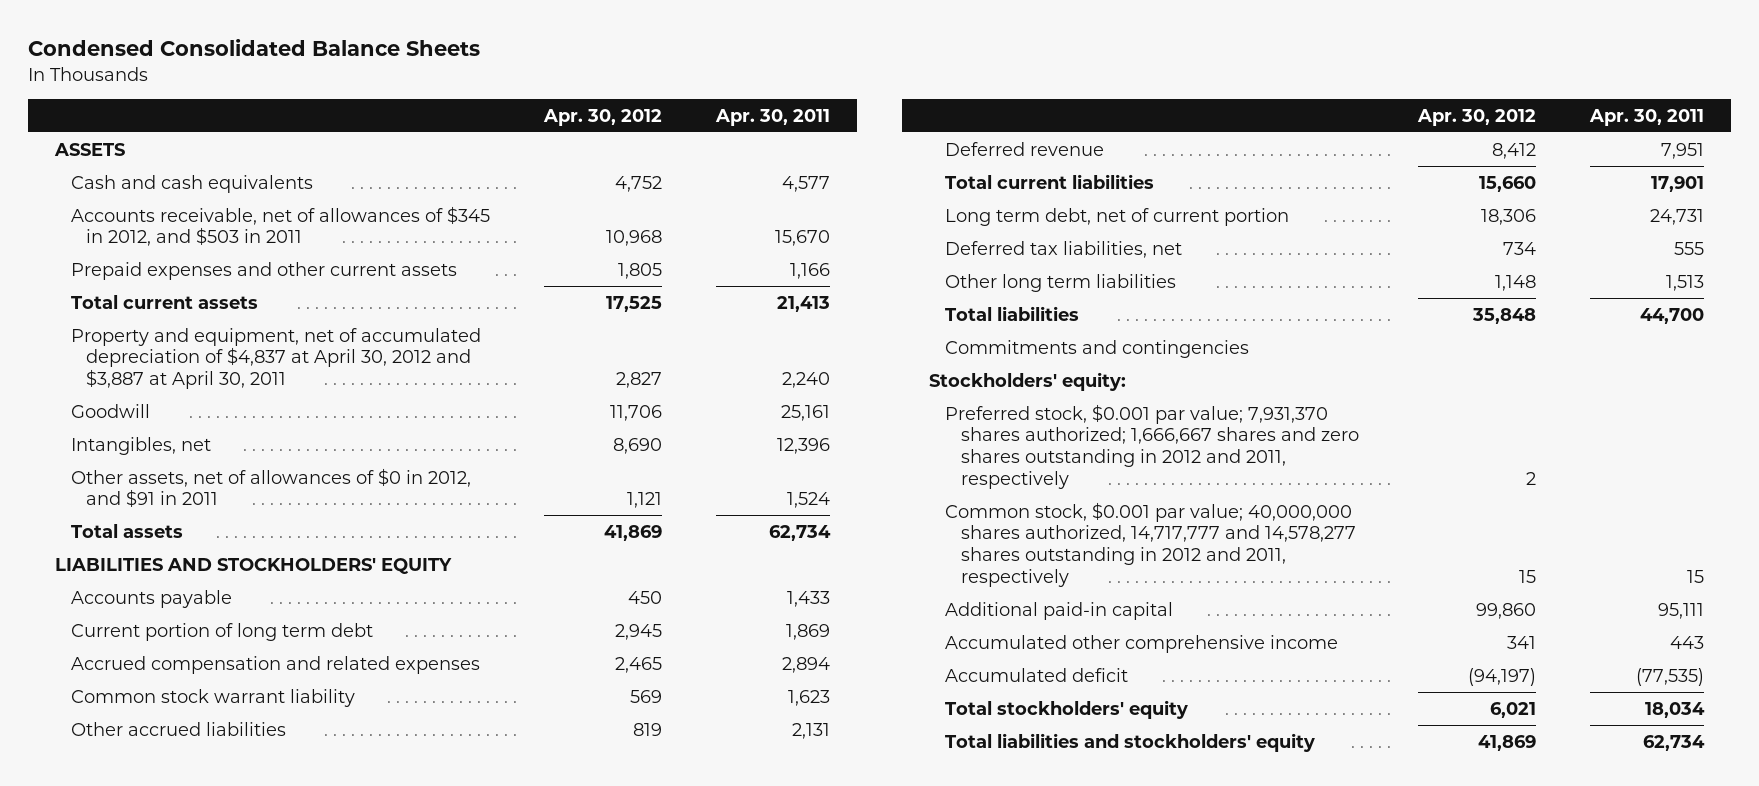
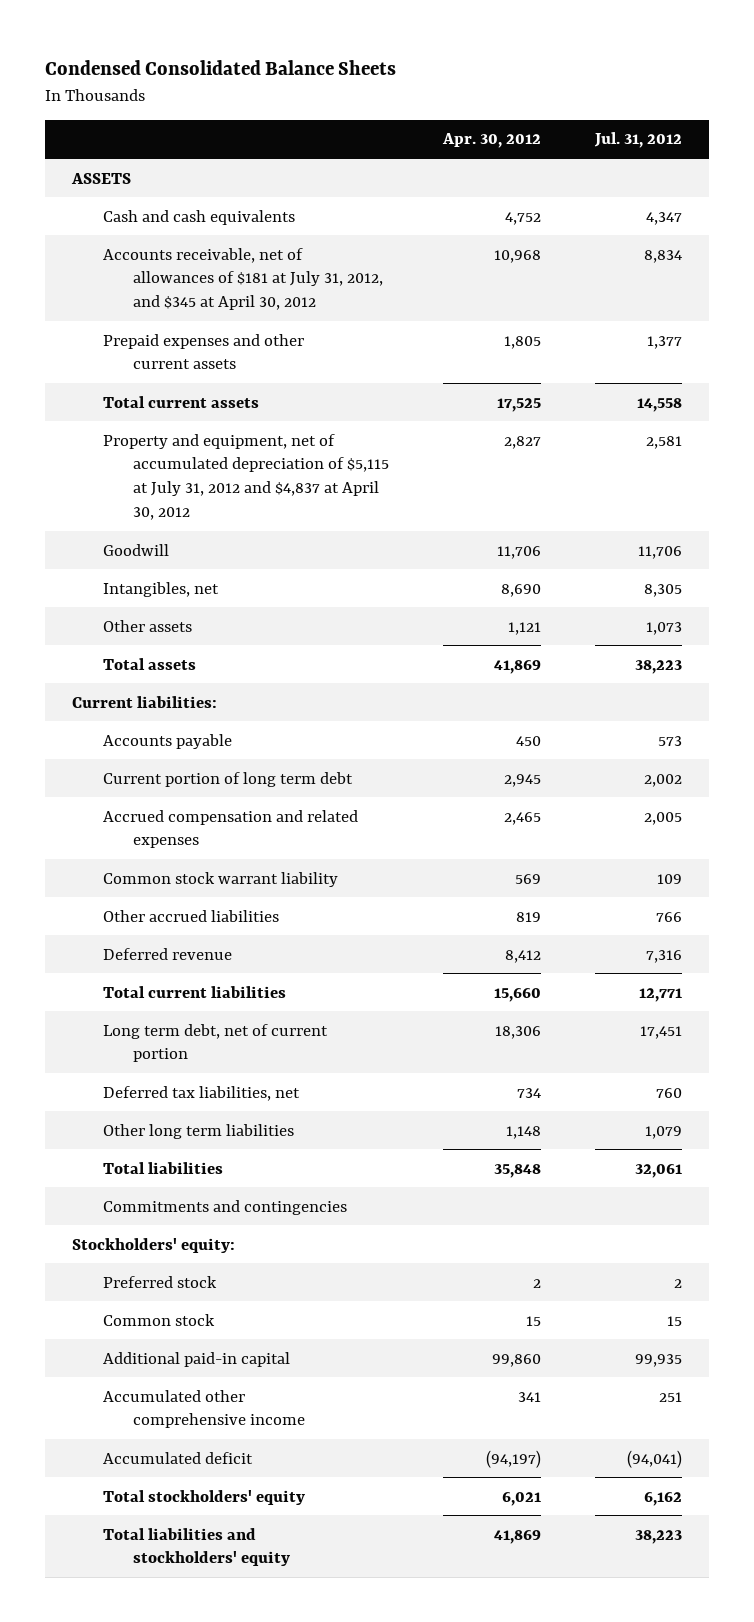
[714,108,830,126] Apr. 30, 2011 -> none
none -> [594,132,683,149] Jul. 31, 2012
[70,205,490,247] Accounts receivable, net of allowances of $345 in 2012, and $503 in 2011 -> [102,247,384,311] Accounts receivable, net of allowances of $181 at July 31, 2012, and $345 at April 30, 2012
[70,327,481,390] Property and equipment, net of accumulated depreciation of $4,837 at April 30, 2012 and $3,887 at April 30, 2011 -> [102,433,390,521] Property and equipment, net of accumulated depreciation of $5,115 at July 31, 2012 and $4,837 at April 30, 2012
[70,467,471,508] Other assets, net of allowances of $0 in 2012, and $91 in 2011 -> [102,619,192,632] Other assets
[55,557,453,574] LIABILITIES AND STOCKHOLDERS' EQUITY -> none
none -> [72,695,218,708] Current liabilities:
[945,403,1359,490] Preferred stock, $0.001 par value; 7,931,370 shares authorized; 1,666,667 shares and zero shares outstanding in 2012 and 2011, respectively -> [102,1275,217,1288] Preferred stock
[945,501,1356,588] Common stock, $0.001 par value; 40,000,000 shares authorized, 14,717,777 and 14,578,277 shares outstanding in 2012 and 2011, respectively -> [102,1313,215,1326] Common stock

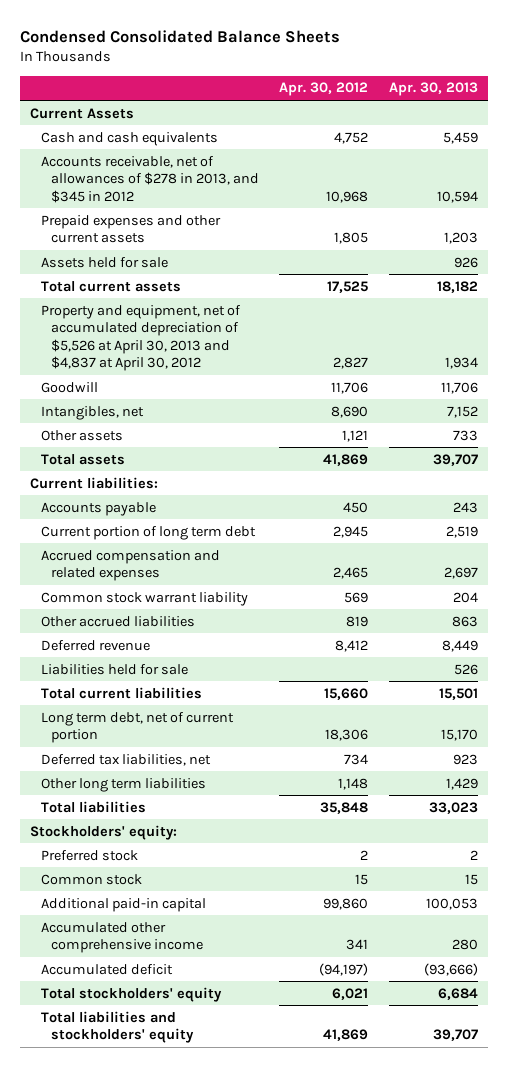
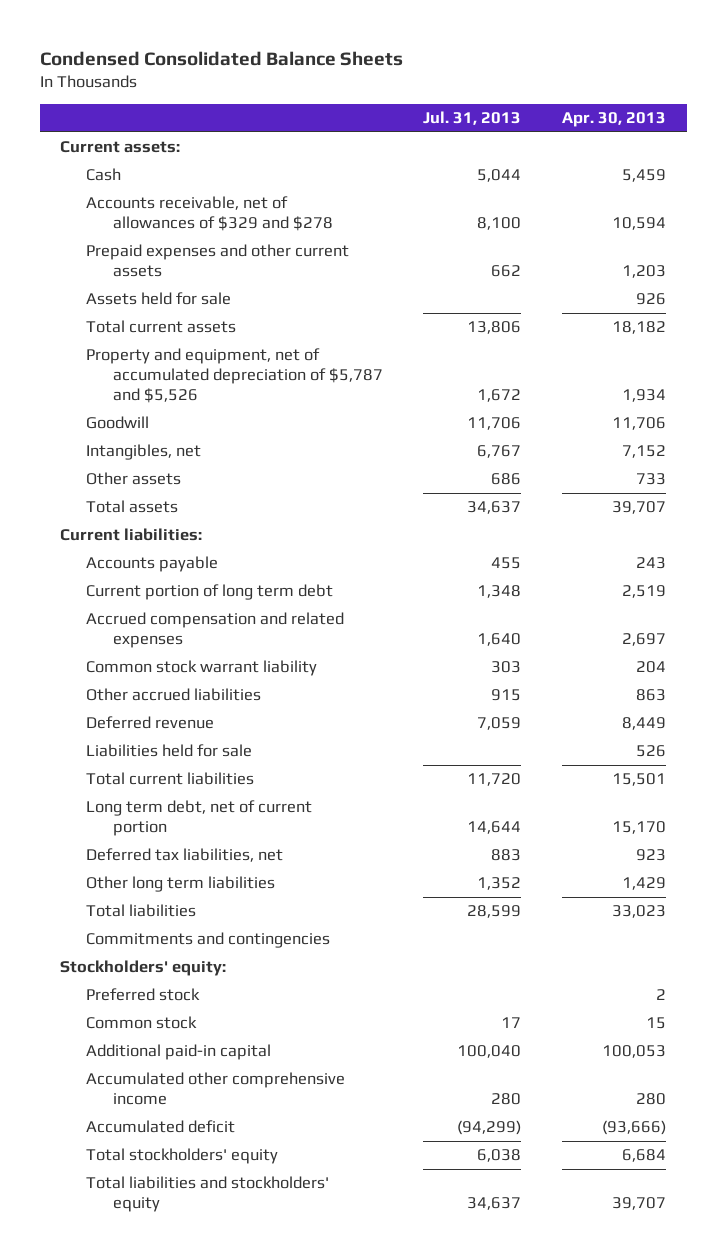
[279,82,369,97] Apr. 30, 2012 -> none
none -> [423,111,522,126] Jul. 31, 2013
[30,107,135,119] Current Assets -> [60,141,181,154] Current assets:
[40,131,218,146] Cash and cash equivalents -> [86,168,122,182] Cash
[40,155,259,203] Accounts receivable, net of allowances of $278 in 2013, and $345 in 2012 -> [86,196,333,232] Accounts receivable, net of allowances of $329 and $278
[40,304,241,372] Property and equipment, net of accumulated depreciation of $5,526 at April 30, 2013 and $4,837 at April 30, 2012 -> [86,348,383,404] Property and equipment, net of accumulated depreciation of $5,787 and $5,526
none -> [86,932,331,949] Commitments and contingencies

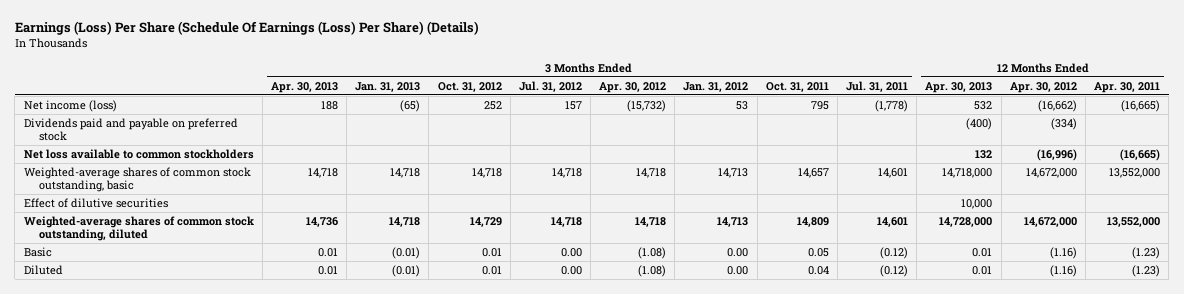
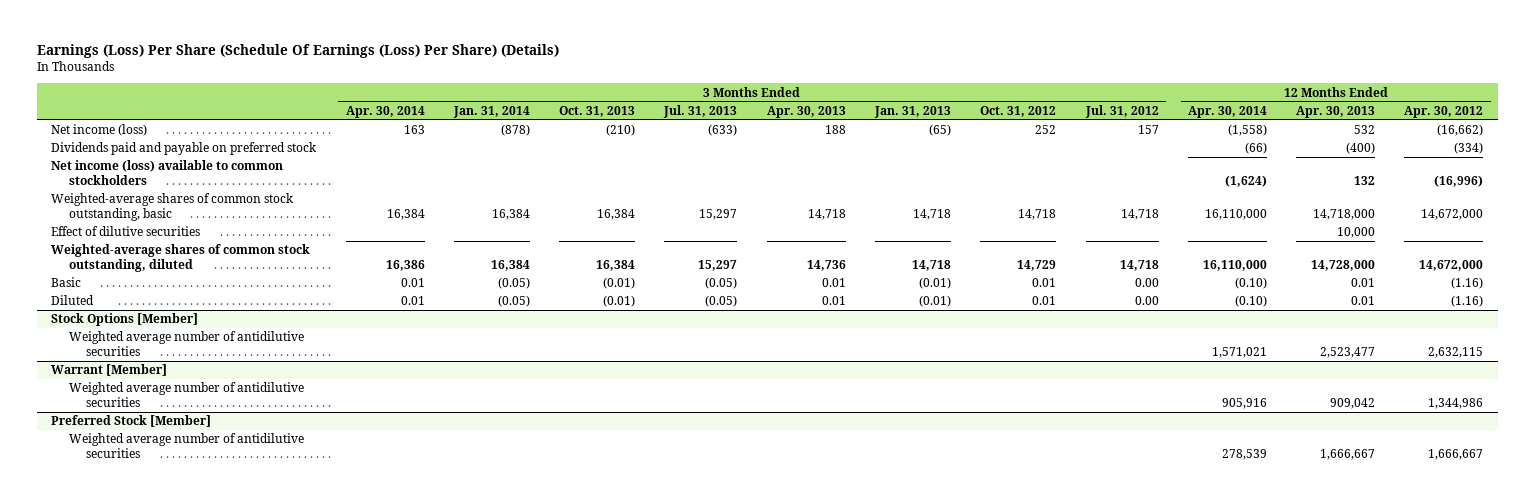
[599,81,667,93] Apr. 30, 2012 -> none
[683,81,749,92] Jan. 31, 2012 -> none
[765,81,829,92] Oct. 31, 2011 -> none
[846,80,909,92] Jul. 31, 2011 -> none
[1093,81,1160,93] Apr. 30, 2011 -> none
none -> [345,105,425,118] Apr. 30, 2014
none -> [452,105,530,118] Jan. 31, 2014
none -> [559,105,636,117] Oct. 31, 2013
none -> [663,104,738,118] Jul. 31, 2013
none -> [1187,105,1267,118] Apr. 30, 2014
[23,149,254,160] Net loss available to common stockholders -> [51,160,284,185] Net income (loss) available to common stockholders
none -> [51,313,199,327] Stock Options [Member]
none -> [68,331,304,356] Weighted average number of antidilutive securities
none -> [51,364,168,377] Warrant [Member]
none -> [68,382,304,407] Weighted average number of antidilutive securities
none -> [51,415,212,428] Preferred Stock [Member]
none -> [68,433,304,458] Weighted average number of antidilutive securities

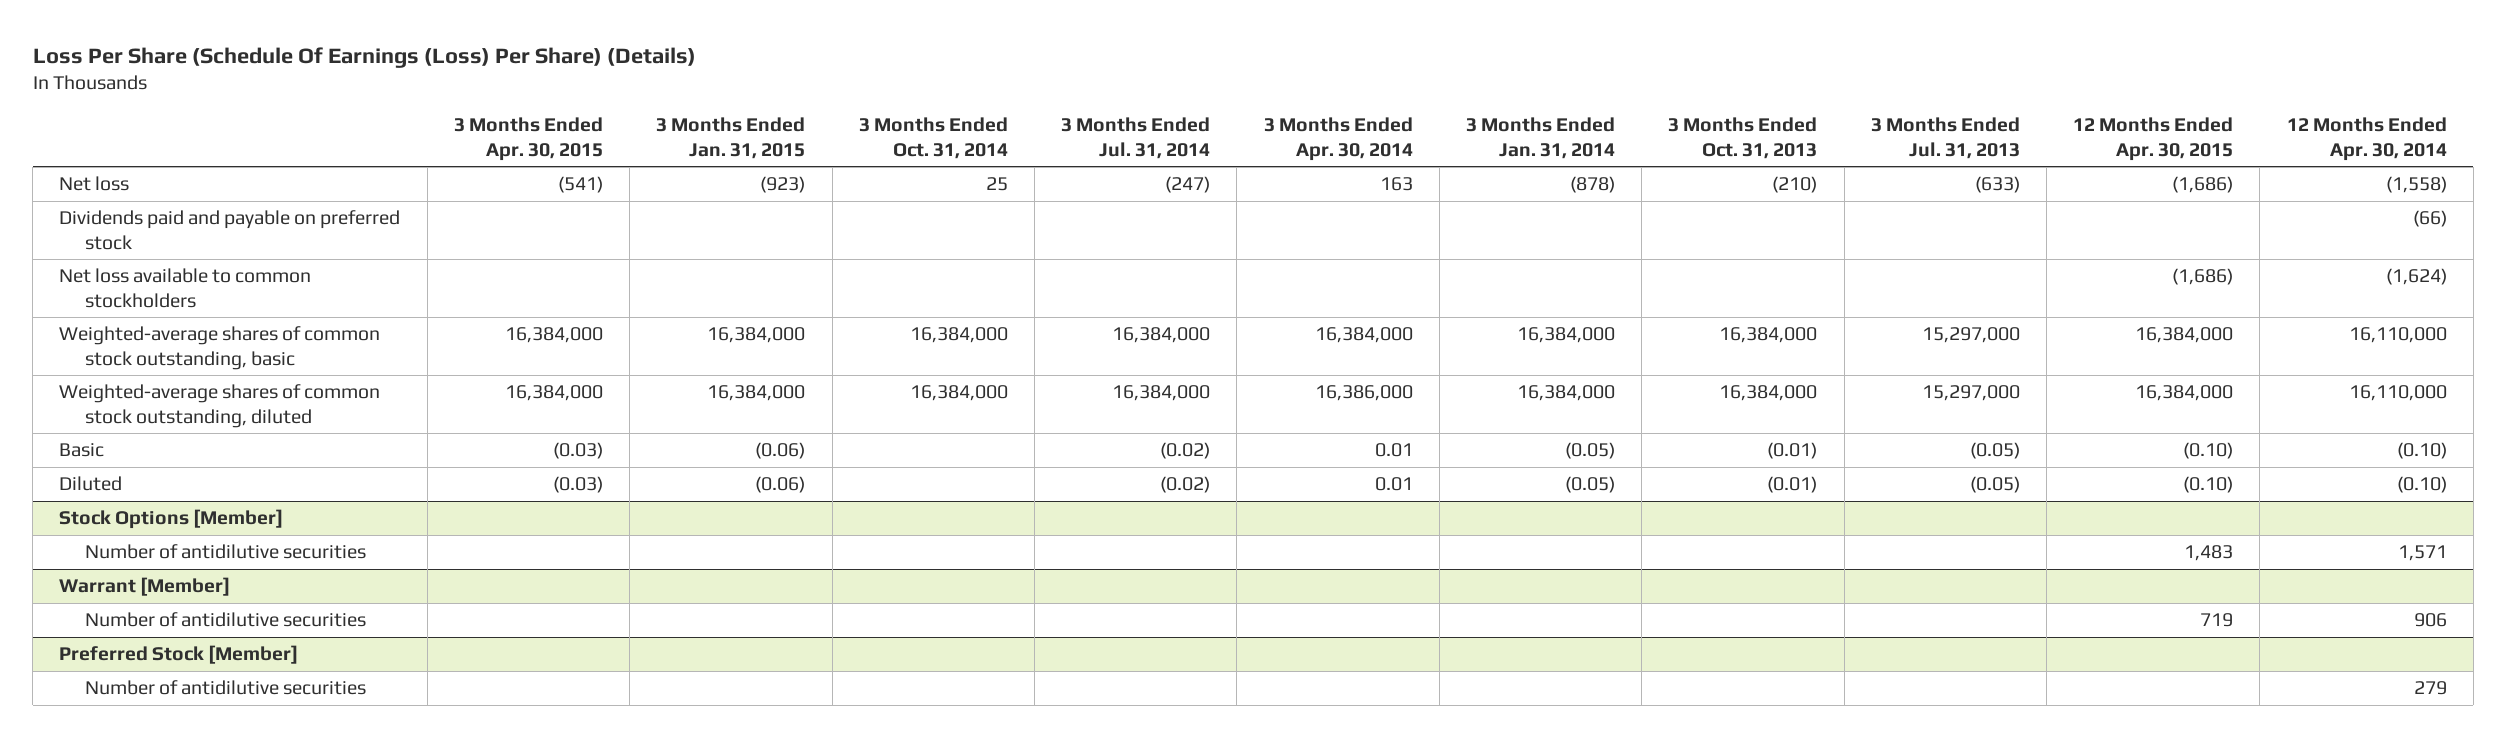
[36,44,559,59] Earnings (Loss) Per Share (Schedule Of Earnings (Loss) Per Share) (Details) -> [32,46,696,68] Loss Per Share (Schedule Of Earnings (Loss) Per Share) (Details)
[766,105,846,118] Apr. 30, 2013 -> none
[874,105,952,118] Jan. 31, 2013 -> none
[980,105,1057,117] Oct. 31, 2012 -> none
[1084,104,1159,118] Jul. 31, 2012 -> none
[1296,105,1376,118] Apr. 30, 2013 -> none
[1404,105,1484,118] Apr. 30, 2012 -> none
none -> [453,117,603,161] 3 Months Ended Apr. 30, 2015
none -> [656,117,806,159] 3 Months Ended Jan. 31, 2015
none -> [858,117,1008,159] 3 Months Ended Oct. 31, 2014
none -> [1061,117,1211,159] 3 Months Ended Jul. 31, 2014
none -> [2073,117,2234,161] 12 Months Ended Apr. 30, 2015
[51,124,148,137] Net income (loss) -> [59,176,130,192] Net loss
[51,226,201,237] Effect of dilutive securities -> none
[51,160,284,185] Net income (loss) available to common stockholders -> [59,268,312,308] Net loss available to common stockholders
[386,208,425,220] 16,384 -> [1314,327,1413,344] 16,384,000
[491,208,530,220] 16,384 -> [1516,327,1615,344] 16,384,000
[597,208,636,220] 16,384 -> [1719,327,1818,344] 16,384,000
[699,208,738,220] 15,297 -> [1921,327,2020,344] 15,297,000
[385,259,425,271] 16,386 -> [1314,385,1413,402] 16,386,000
[490,259,530,271] 16,384 -> [1516,385,1615,402] 16,384,000
[596,259,636,271] 16,384 -> [1719,385,1818,402] 16,384,000
[698,259,738,271] 15,297 -> [1921,385,2020,402] 15,297,000
[68,331,304,356] Weighted average number of antidilutive securities -> [84,544,366,560] Number of antidilutive securities
[1211,346,1267,358] 1,571,021 -> [2397,545,2447,562] 1,571
[68,382,304,407] Weighted average number of antidilutive securities -> [84,612,366,628] Number of antidilutive securities
[1221,397,1267,409] 905,916 -> [2413,613,2447,628] 906
[68,433,304,458] Weighted average number of antidilutive securities -> [84,680,366,696] Number of antidilutive securities
[1221,448,1267,460] 278,539 -> [2413,681,2447,696] 279

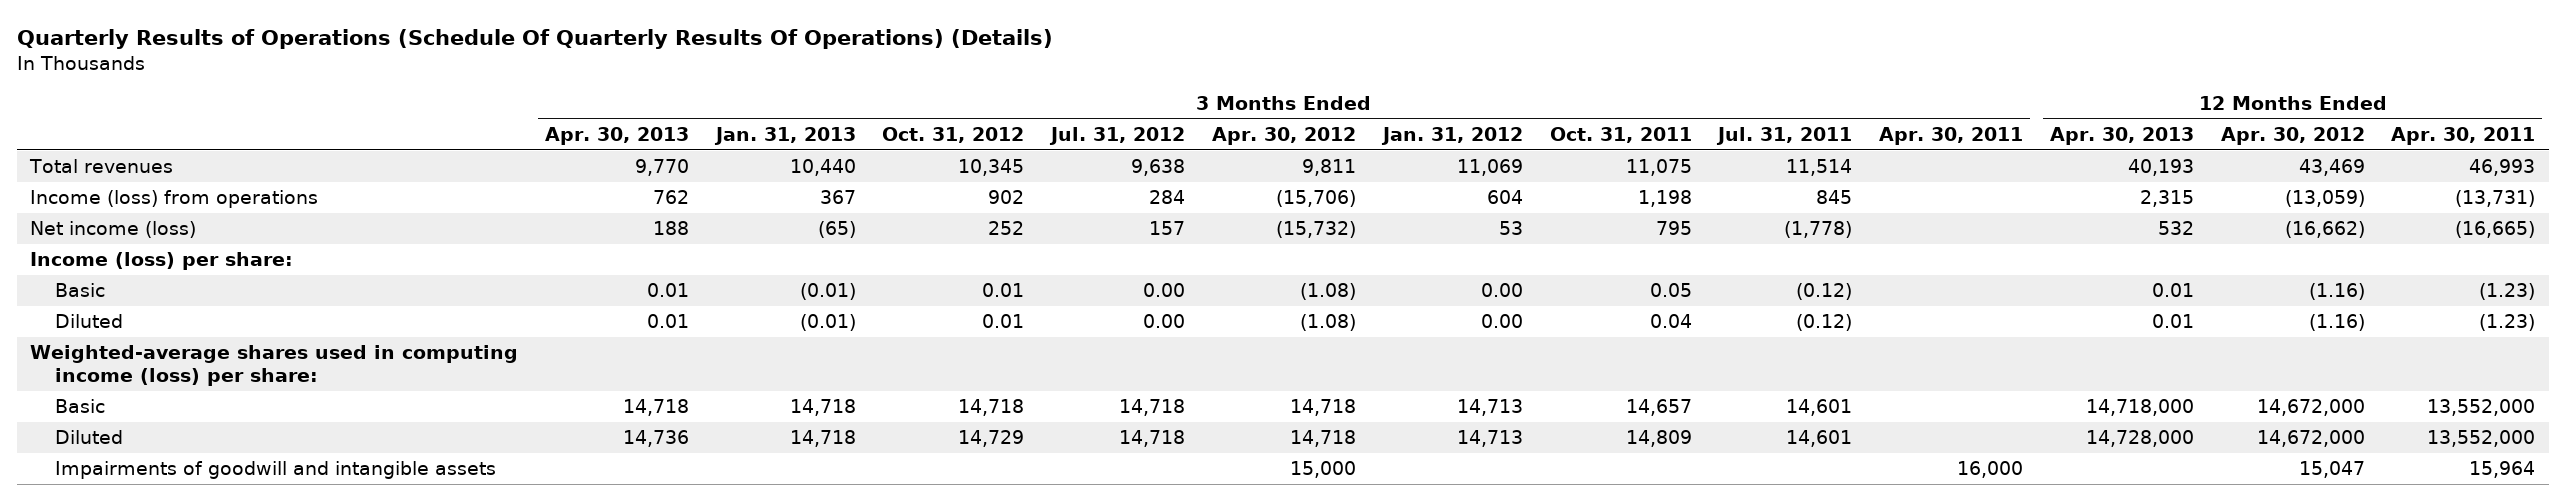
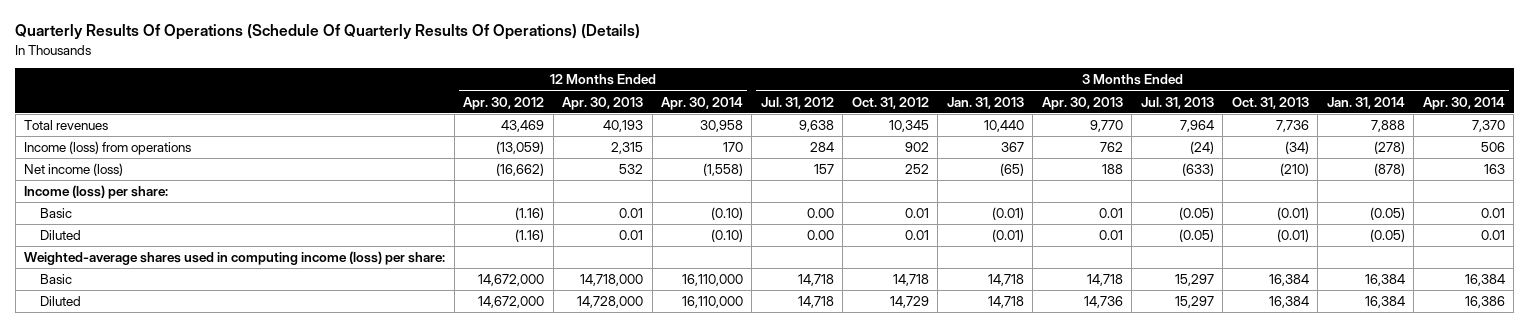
[16,29,1053,50] Quarterly Results of Operations (Schedule Of Quarterly Results Of Operations) (Details) -> [15,24,641,41] Quarterly Results Of Operations (Schedule Of Quarterly Results Of Operations) (Details)
[1211,126,1356,145] Apr. 30, 2012 -> none
[1380,126,1523,145] Jan. 31, 2012 -> none
[1549,126,1692,143] Oct. 31, 2011 -> none
[1716,126,1853,145] Jul. 31, 2011 -> none
[1879,126,2024,145] Apr. 30, 2011 -> none
[2391,126,2536,145] Apr. 30, 2011 -> none
none -> [660,96,743,110] Apr. 30, 2014
none -> [1140,96,1214,109] Jul. 31, 2013
none -> [1231,96,1309,109] Oct. 31, 2013
none -> [1326,96,1405,109] Jan. 31, 2014
none -> [1422,96,1505,110] Apr. 30, 2014
[54,460,496,479] Impairments of goodwill and intangible assets -> none

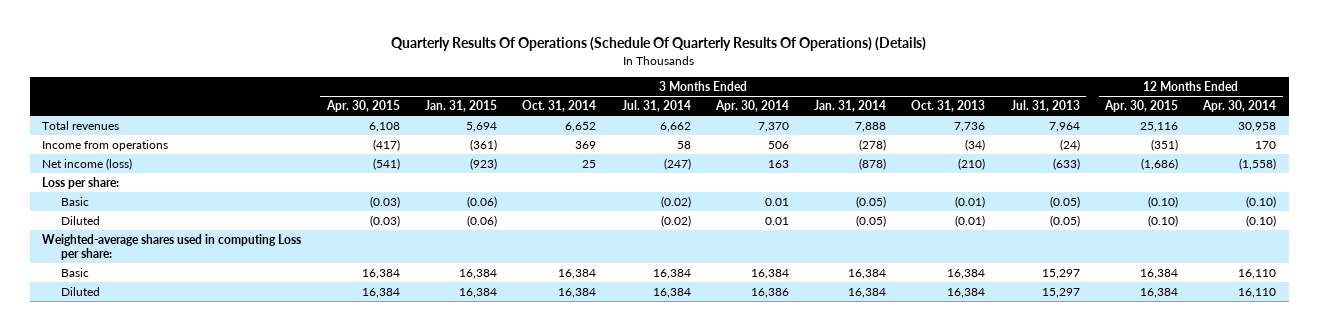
[463,96,545,110] Apr. 30, 2012 -> none
[562,96,644,110] Apr. 30, 2013 -> none
[760,96,834,109] Jul. 31, 2012 -> none
[851,96,929,109] Oct. 31, 2012 -> none
[946,96,1024,109] Jan. 31, 2013 -> none
[1041,96,1123,110] Apr. 30, 2013 -> none
none -> [325,100,400,113] Apr. 30, 2015
none -> [425,100,498,113] Jan. 31, 2015
none -> [522,100,597,113] Oct. 31, 2014
none -> [621,100,691,113] Jul. 31, 2014
none -> [1104,100,1179,113] Apr. 30, 2015
[24,141,192,156] Income (loss) from operations -> [42,140,169,152] Income from operations
[24,185,169,200] Income (loss) per share: -> [42,177,120,190] Loss per share:
[24,251,446,266] Weighted-average shares used in computing income (loss) per share: -> [42,234,302,261] Weighted-average shares used in computing Loss per share:
[681,274,743,287] 16,110,000 -> [1238,269,1277,280] 16,110
[681,296,743,309] 16,110,000 -> [1238,288,1277,299] 16,110

